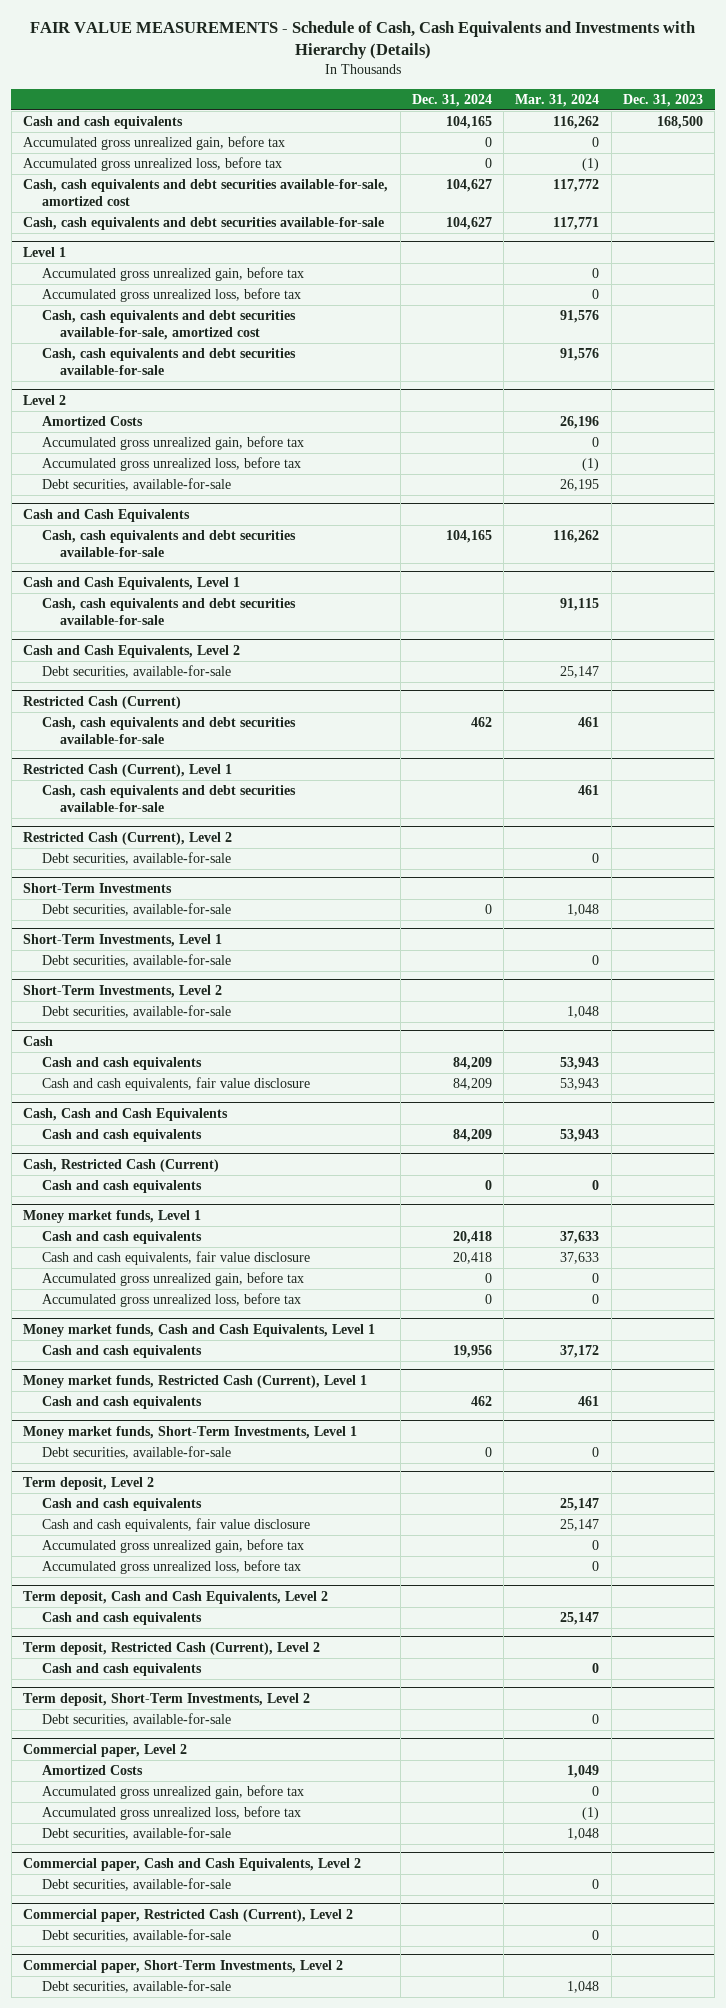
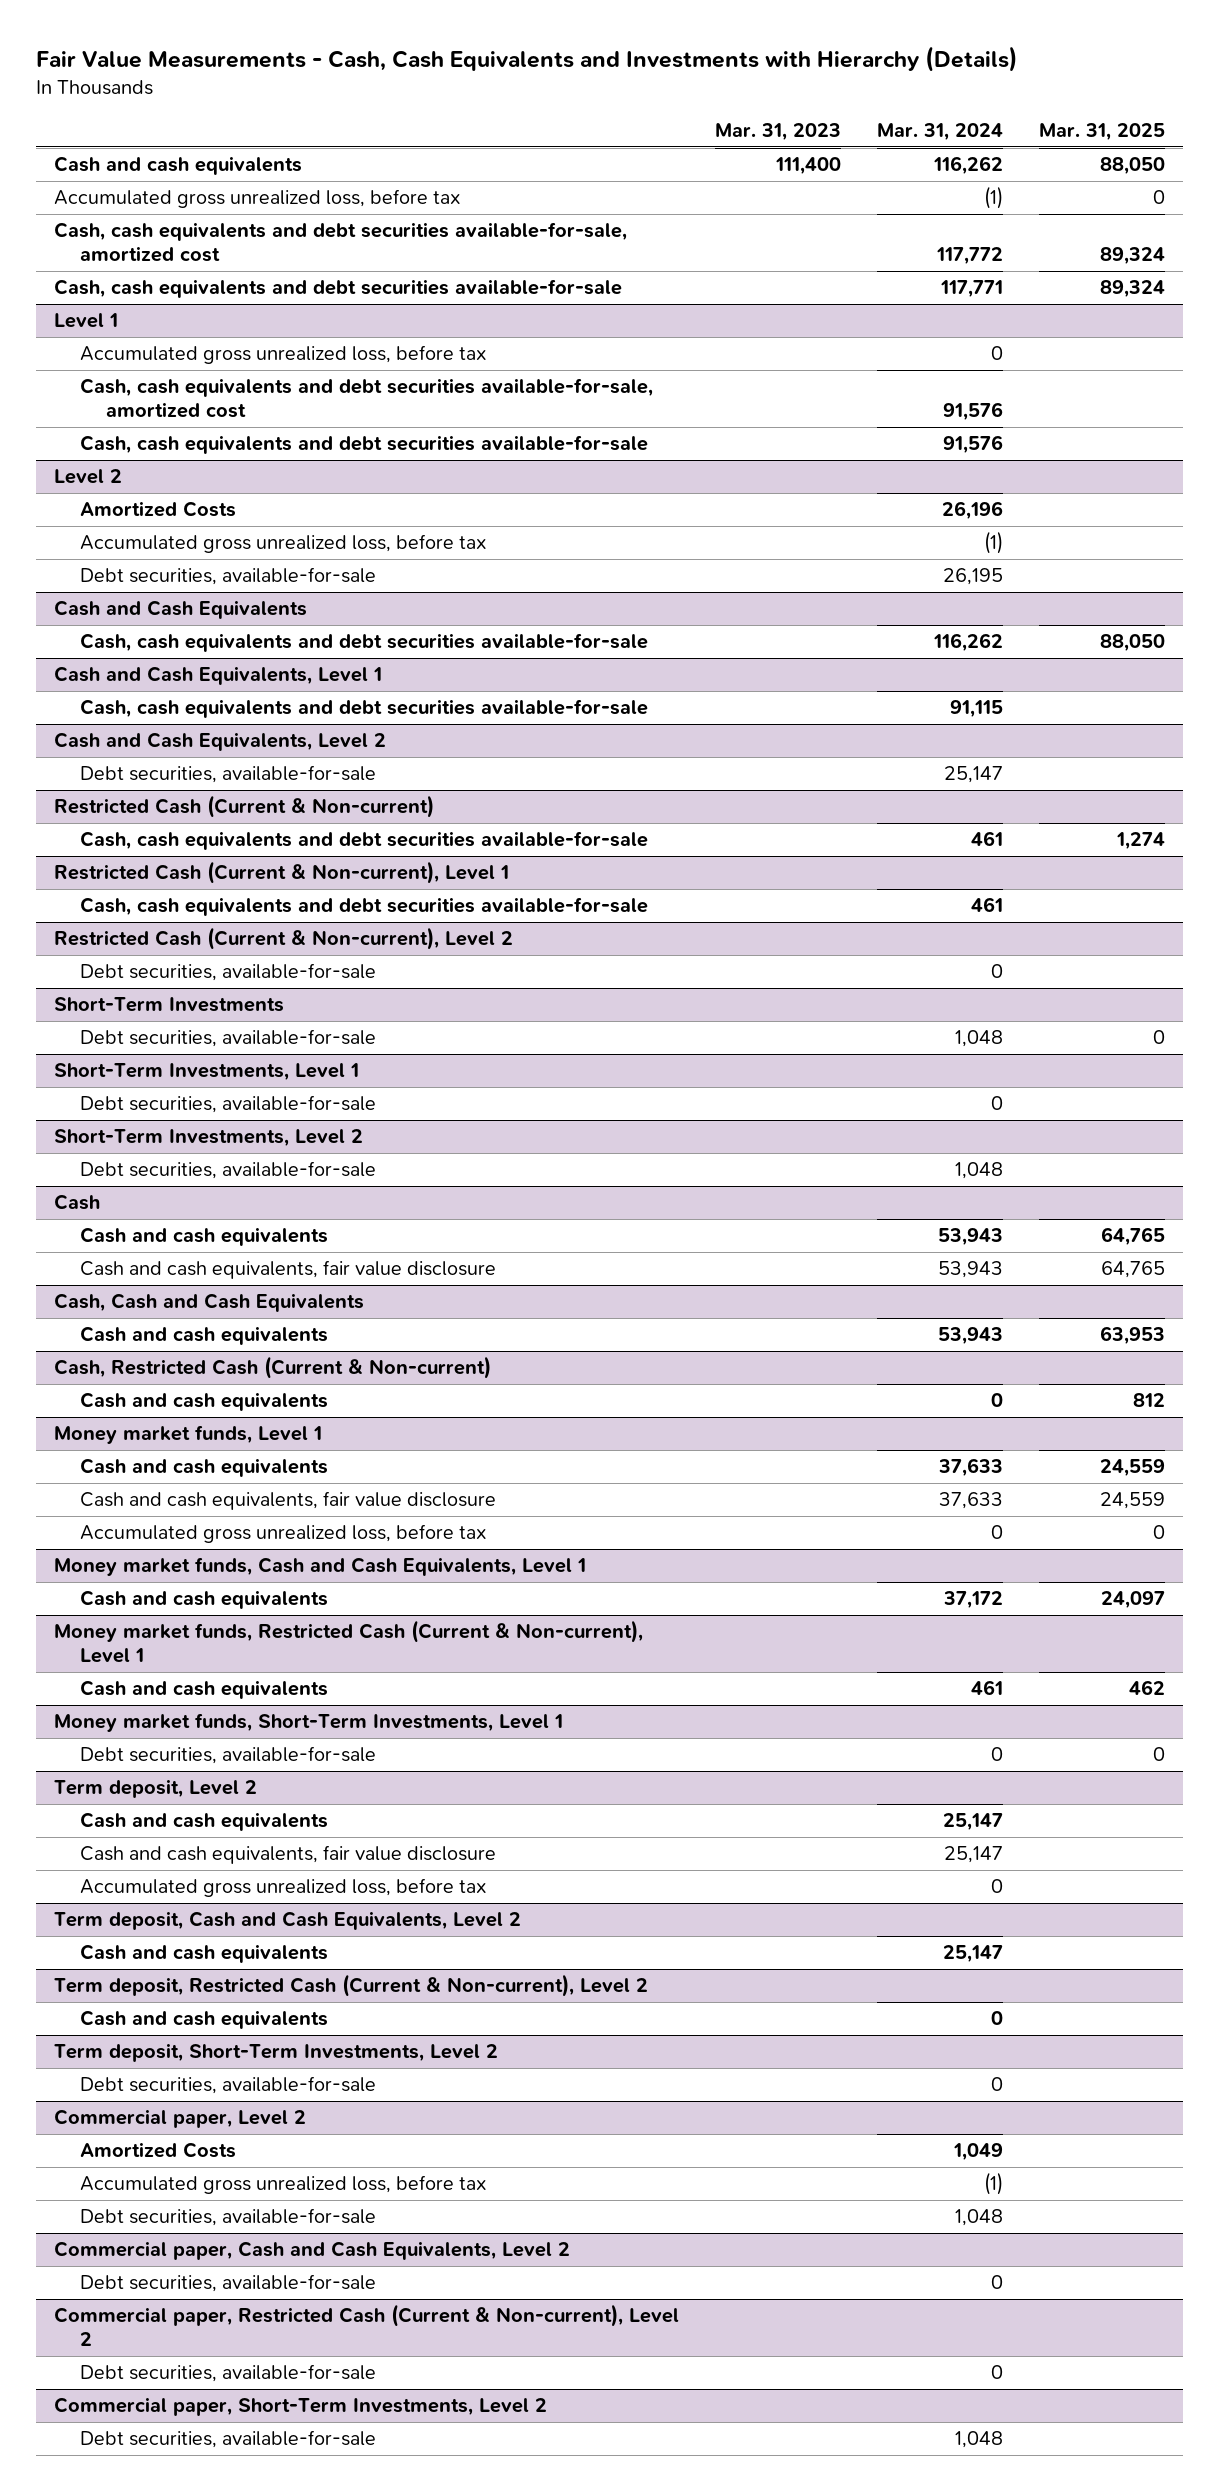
[30,21,696,60] FAIR VALUE MEASUREMENTS - Schedule of Cash, Cash Equivalents and Investments with Hierarchy (Details) -> [36,46,1019,73] Fair Value Measurements - Cash, Cash Equivalents and Investments with Hierarchy (Details)
[411,93,492,107] Dec. 31, 2024 -> none
[622,93,703,107] Dec. 31, 2023 -> none
none -> [715,123,842,142] Mar. 31, 2023
none -> [1039,123,1166,142] Mar. 31, 2025
[23,136,286,151] Accumulated gross unrealized gain, before tax -> none
[41,267,304,282] Accumulated gross unrealized gain, before tax -> none
[41,436,304,451] Accumulated gross unrealized gain, before tax -> none
[23,695,182,709] Restricted Cash (Current) -> [54,795,435,819] Restricted Cash (Current & Non-current)
[23,763,233,777] Restricted Cash (Current), Level 1 -> [54,861,510,885] Restricted Cash (Current & Non-current), Level 1
[23,831,233,845] Restricted Cash (Current), Level 2 -> [54,927,514,951] Restricted Cash (Current & Non-current), Level 2
[23,1158,220,1172] Cash, Restricted Cash (Current) -> [54,1356,492,1380] Cash, Restricted Cash (Current & Non-current)
[41,1272,304,1287] Accumulated gross unrealized gain, before tax -> none
[23,1374,368,1388] Money market funds, Restricted Cash (Current), Level 1 -> [54,1620,644,1664] Money market funds, Restricted Cash (Current & Non-current), Level 1
[41,1539,304,1554] Accumulated gross unrealized gain, before tax -> none
[23,1641,321,1655] Term deposit, Restricted Cash (Current), Level 2 -> [54,1974,649,1998] Term deposit, Restricted Cash (Current & Non-current), Level 2
[41,1785,304,1800] Accumulated gross unrealized gain, before tax -> none
[23,1908,354,1922] Commercial paper, Restricted Cash (Current), Level 2 -> [54,2304,680,2347] Commercial paper, Restricted Cash (Current & Non-current), Level 2

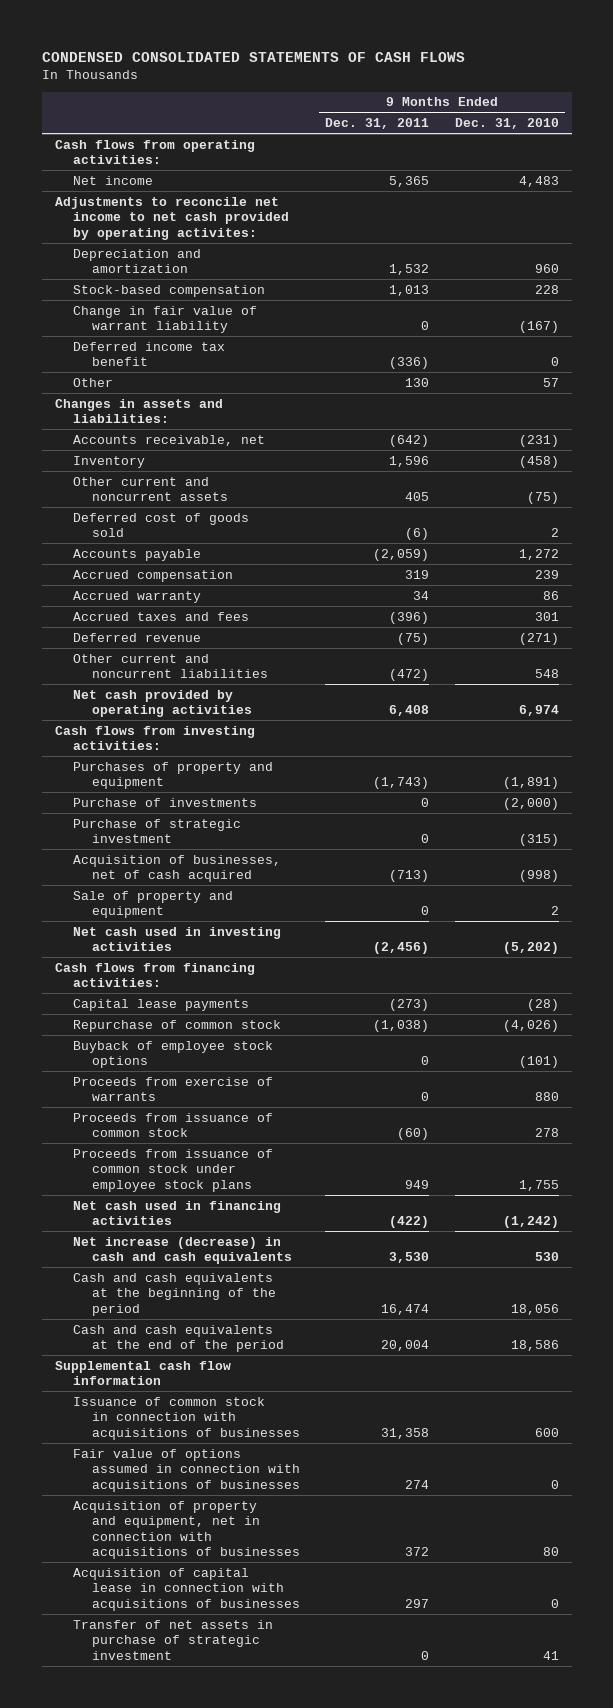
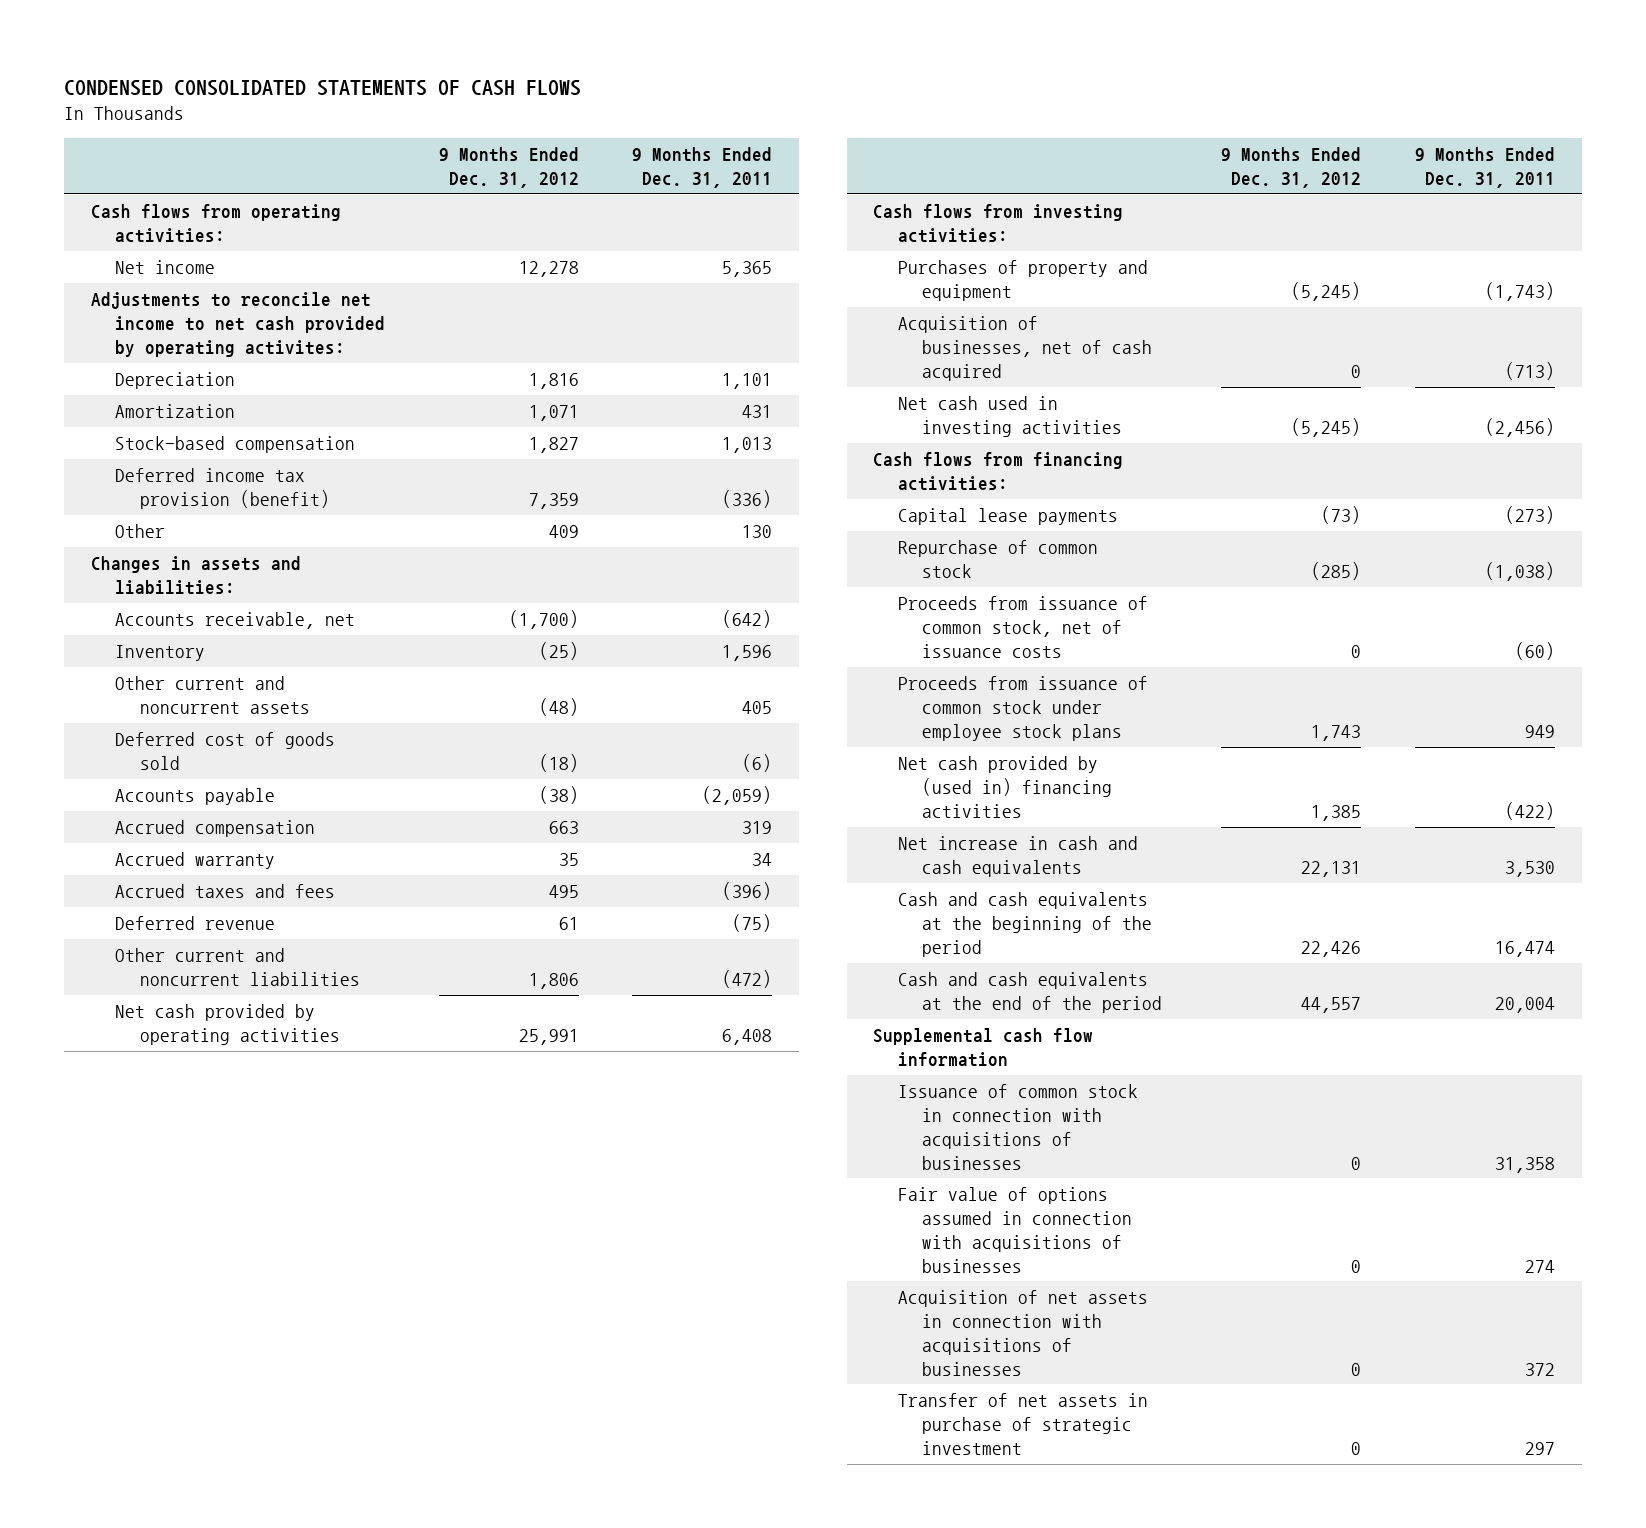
[454,118,559,130] Dec. 31, 2010 -> none
none -> [438,147,579,189] 9 Months Ended Dec. 31, 2012
[73,248,202,274] Depreciation and amortization -> none
none -> [115,372,236,390] Depreciation
none -> [115,404,236,419] Amortization
[73,305,258,334] Change in fair value of warrant liability -> none
[73,341,226,367] Deferred income tax benefit -> [115,468,330,509] Deferred income tax provision (benefit)
[73,797,258,807] Purchase of investments -> none
[73,818,242,844] Purchase of strategic investment -> none
[73,890,234,919] Sale of property and equipment -> none
[73,1040,274,1069] Buyback of employee stock options -> none
[73,1076,274,1102] Proceeds from exercise of warrants -> none
[73,1112,274,1138] Proceeds from issuance of common stock -> [897,596,1148,658] Proceeds from issuance of common stock, net of issuance costs
[73,1200,282,1226] Net cash used in financing activities -> [897,756,1113,818] Net cash provided by (used in) financing activities
[73,1236,292,1265] Net increase (decrease) in cash and cash equivalents -> [897,836,1138,877] Net increase in cash and cash equivalents
[73,1567,300,1611] Acquisition of capital lease in connection with acquisitions of businesses -> none
[73,1500,300,1560] Acquisition of property and equipment, net in connection with acquisitions of businesses -> [897,1290,1148,1376] Acquisition of net assets in connection with acquisitions of businesses
[421,1650,430,1660] 0 -> [1524,1441,1555,1455] 297

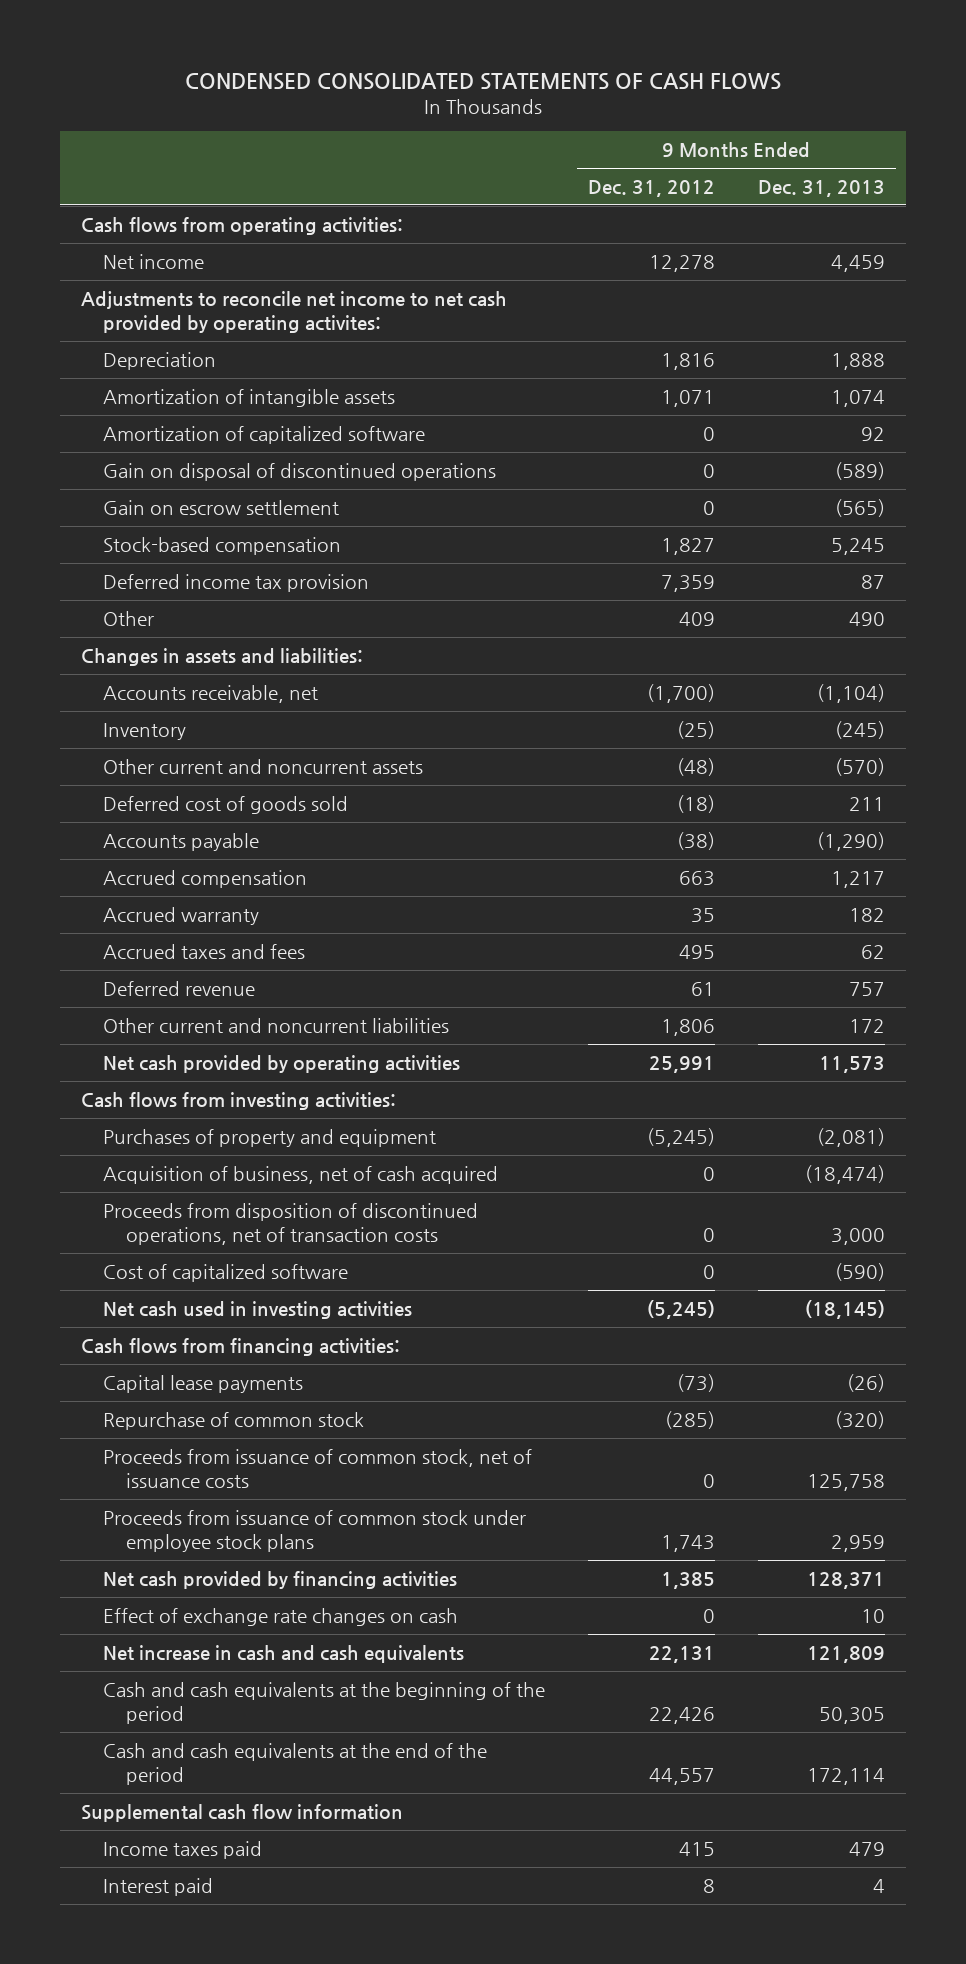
[632,147,773,189] 9 Months Ended Dec. 31, 2011 -> none
none -> [757,179,885,197] Dec. 31, 2013
[115,404,236,419] Amortization -> [103,388,396,407] Amortization of intangible assets
none -> [103,425,426,444] Amortization of capitalized software
none -> [103,462,497,481] Gain on disposal of discontinued operations
none -> [103,499,340,515] Gain on escrow settlement
[115,468,330,509] Deferred income tax provision (benefit) -> [103,573,370,592] Deferred income tax provision
[897,316,1153,381] Acquisition of businesses, net of cash acquired -> [103,1165,499,1184] Acquisition of business, net of cash acquired
none -> [103,1202,479,1245] Proceeds from disposition of discontinued operations, net of transaction costs
none -> [103,1263,349,1282] Cost of capitalized software
[897,756,1113,818] Net cash provided by (used in) financing activities -> [103,1570,458,1589] Net cash provided by financing activities
none -> [103,1607,459,1626] Effect of exchange rate changes on cash
[897,1084,1138,1170] Issuance of common stock in connection with acquisitions of businesses -> none
[897,1187,1133,1273] Fair value of options assumed in connection with acquisitions of businesses -> none
[897,1290,1148,1376] Acquisition of net assets in connection with acquisitions of businesses -> none
[897,1393,1148,1455] Transfer of net assets in purchase of strategic investment -> none
none -> [103,1840,263,1859] Income taxes paid
none -> [103,1877,214,1896] Interest paid

